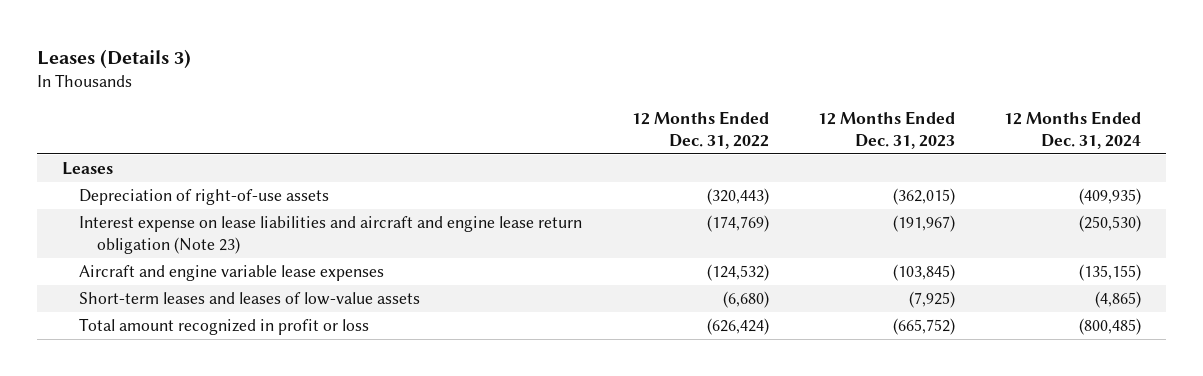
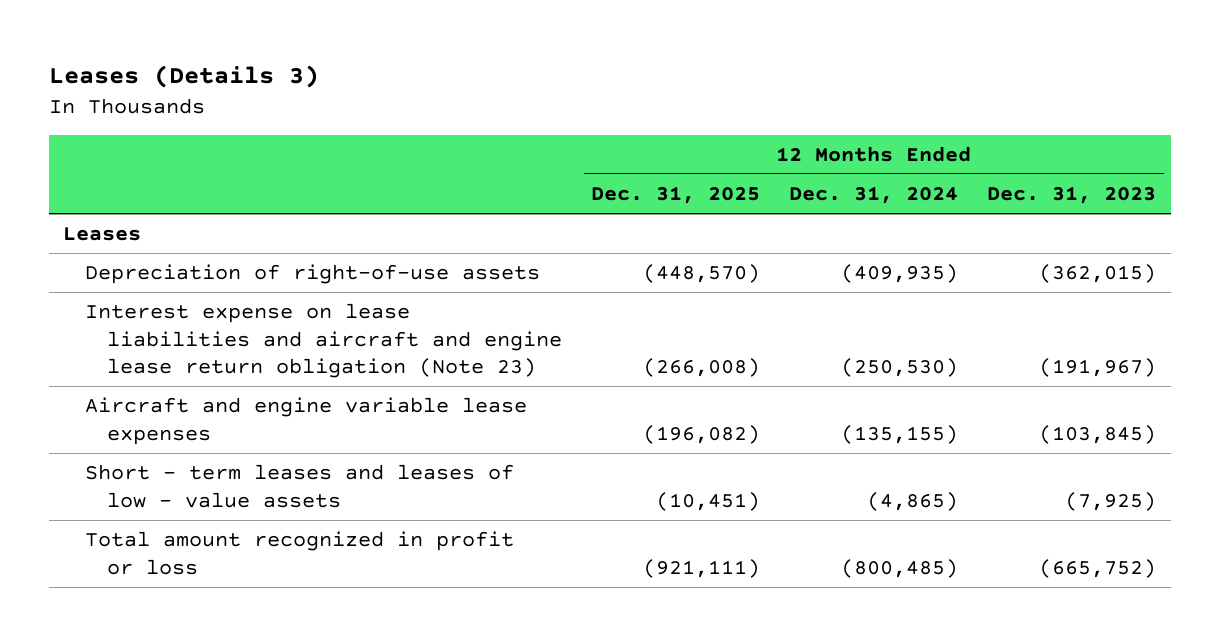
[631,110,769,149] 12 Months Ended Dec. 31, 2022 -> none
none -> [591,185,761,204] Dec. 31, 2025
[79,292,421,306] Short-term leases and leases of low-value assets -> [85,464,515,508] Short - term leases and leases of low - value assets

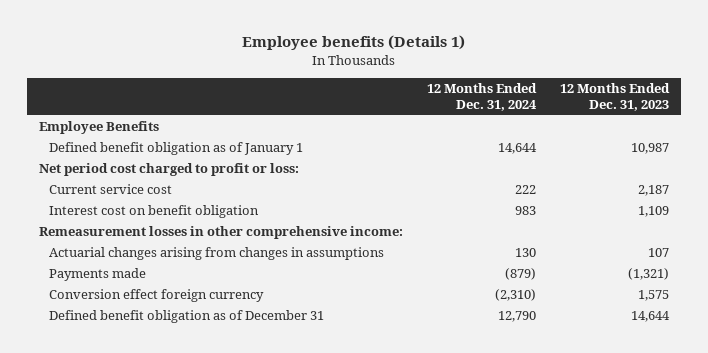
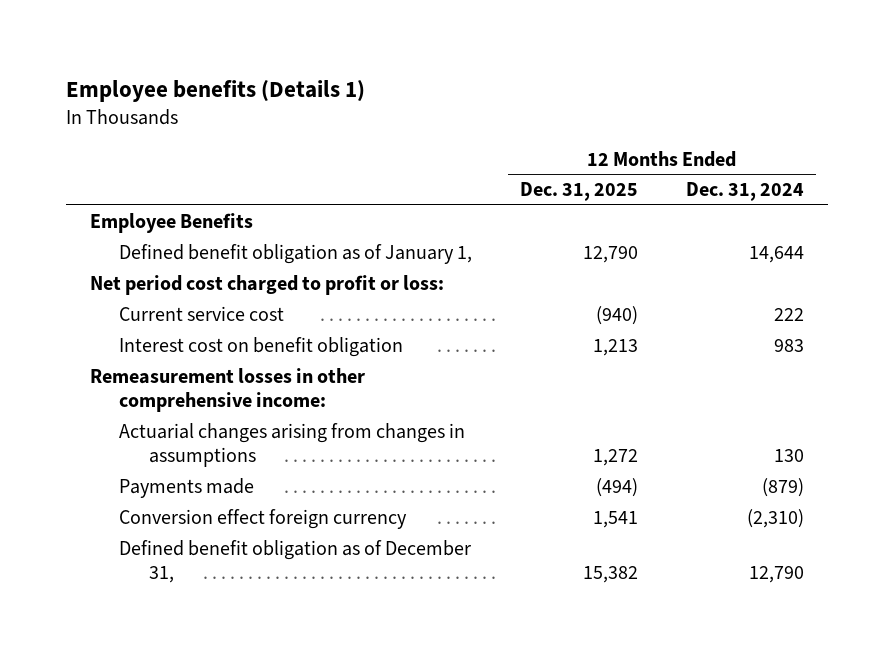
[559,82,670,111] 12 Months Ended Dec. 31, 2023 -> none
none -> [520,182,639,202] Dec. 31, 2025
[49,142,304,156] Defined benefit obligation as of January 1 -> [119,243,473,264] Defined benefit obligation as of January 1,
[49,310,325,324] Defined benefit obligation as of December 31 -> [119,539,472,583] Defined benefit obligation as of December 31,

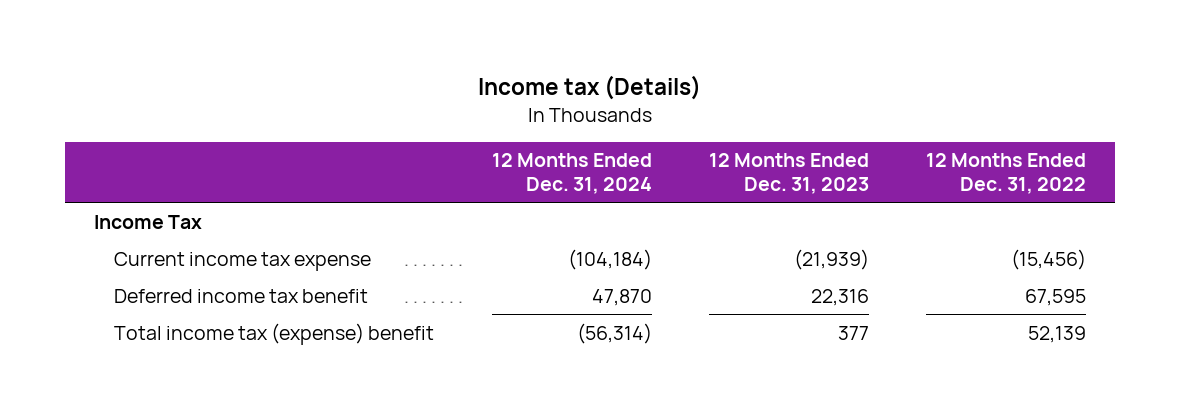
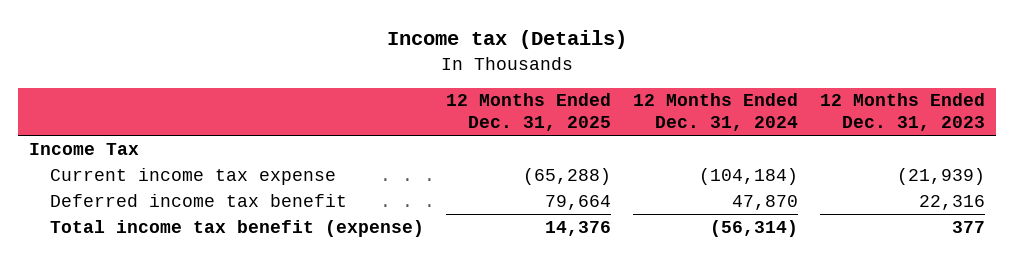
[926,153,1087,195] 12 Months Ended Dec. 31, 2022 -> none
none -> [445,93,611,131] 12 Months Ended Dec. 31, 2025
[114,322,435,345] Total income tax (expense) benefit -> [49,219,424,237] Total income tax benefit (expense)

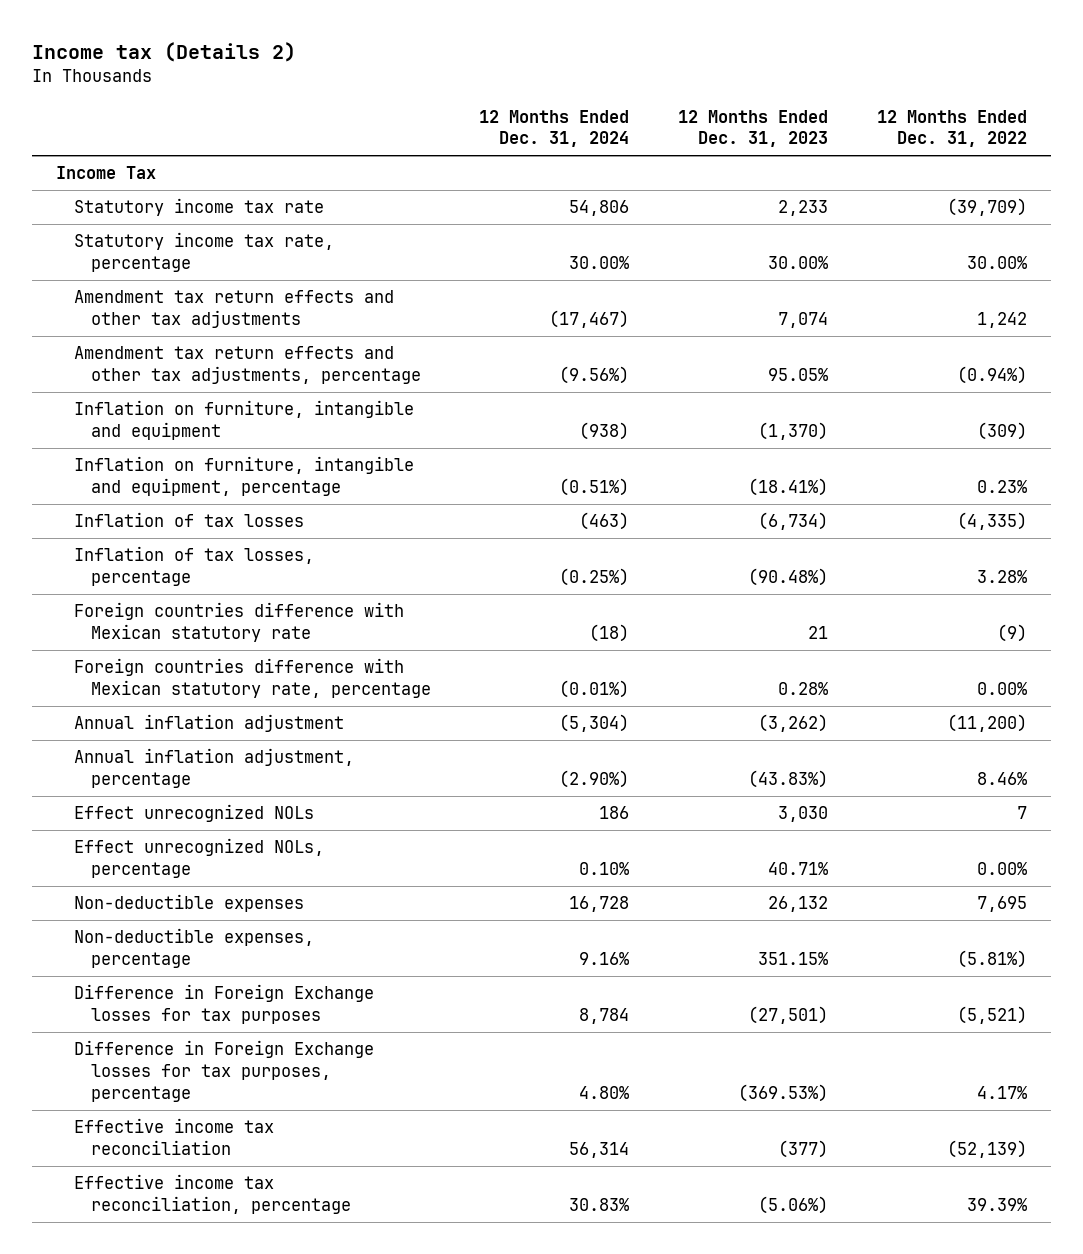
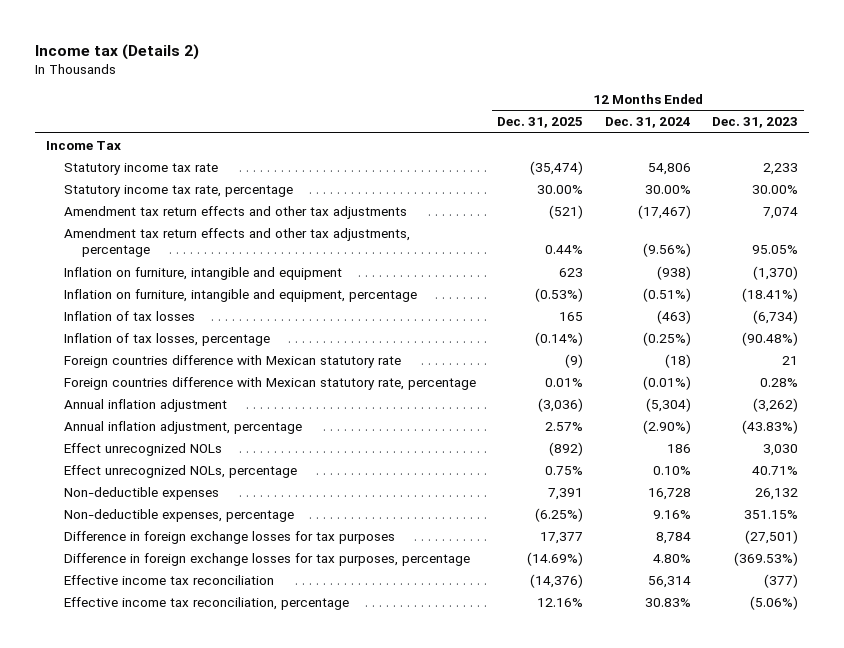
[876,109,1027,148] 12 Months Ended Dec. 31, 2022 -> none
none -> [497,117,584,129] Dec. 31, 2025
[73,984,374,1025] Difference in Foreign Exchange losses for tax purposes -> [63,531,395,545] Difference in foreign exchange losses for tax purposes
[73,1040,374,1103] Difference in Foreign Exchange losses for tax purposes, percentage -> [63,553,470,567] Difference in foreign exchange losses for tax purposes, percentage

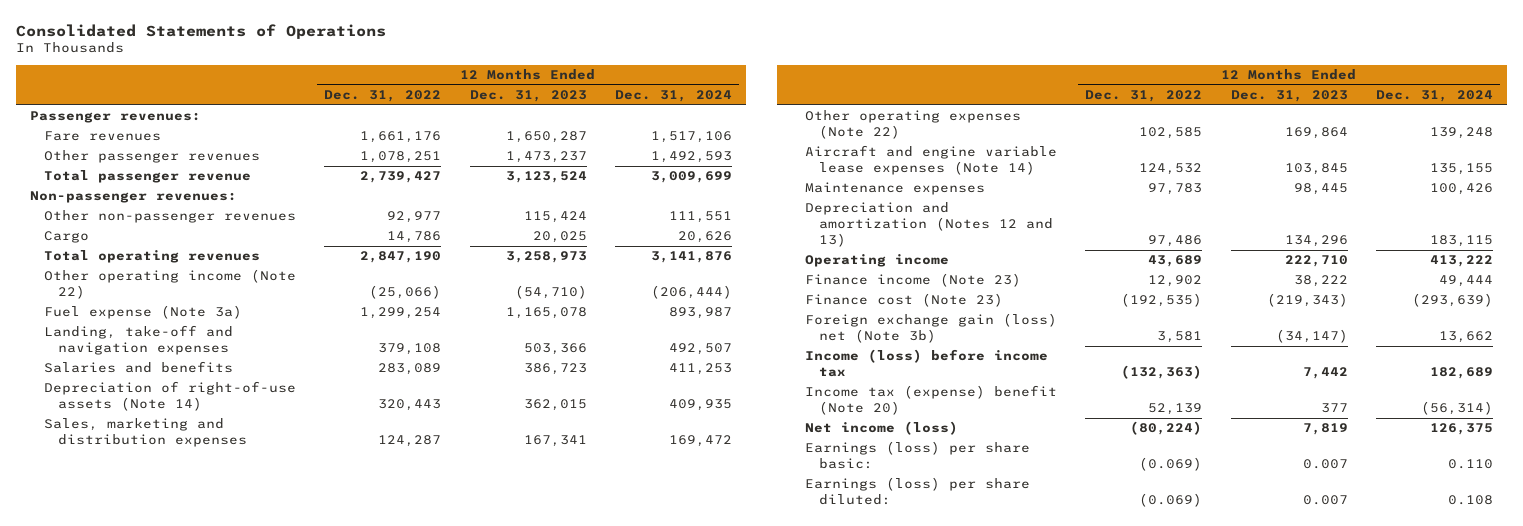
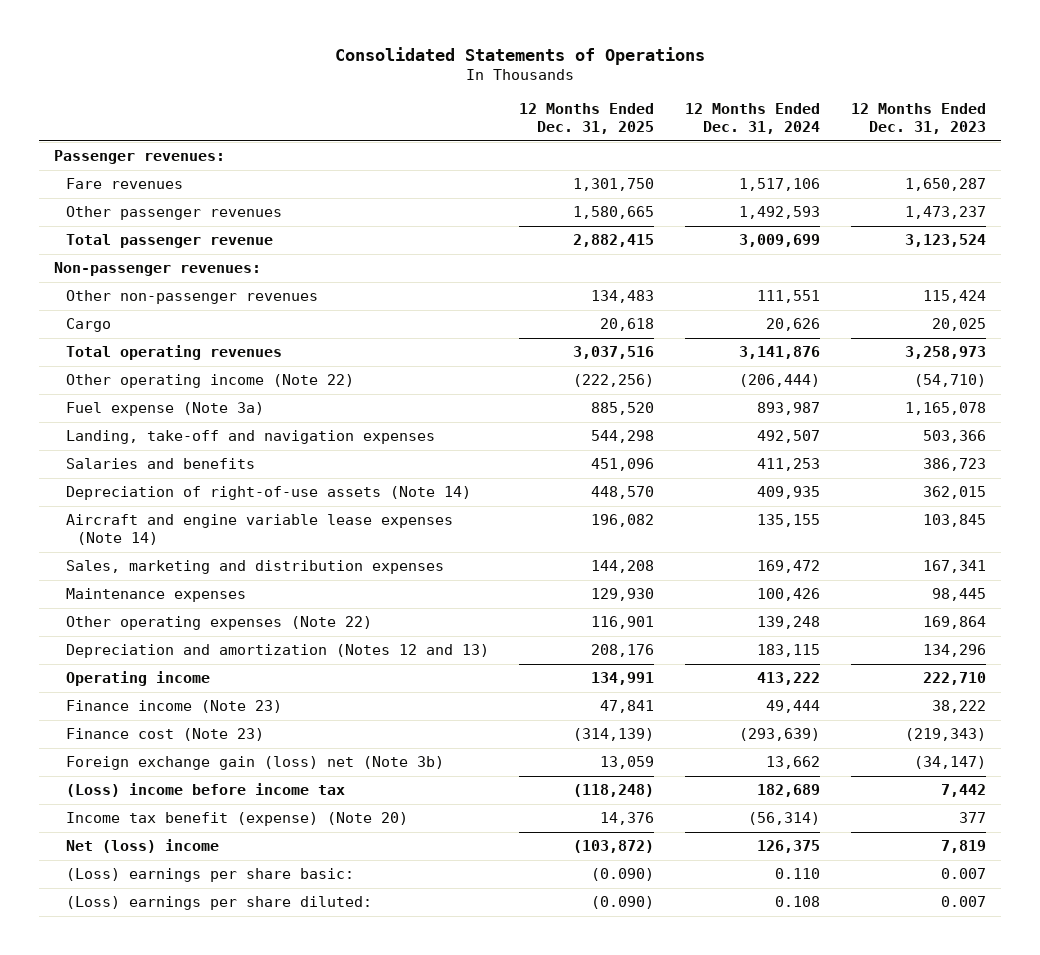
[324,90,442,103] Dec. 31, 2022 -> none
none -> [519,103,655,134] 12 Months Ended Dec. 31, 2025
[44,418,247,448] Sales, marketing and distribution expenses -> [65,560,444,575] Sales, marketing and distribution expenses
[805,110,1022,140] Other operating expenses (Note 22) -> [65,616,372,631] Other operating expenses (Note 22)
[805,349,1049,378] Income (loss) before income tax -> [65,783,345,798] (Loss) income before income tax
[805,385,1058,416] Income tax (expense) benefit (Note 20) -> [65,812,408,827] Income tax benefit (expense) (Note 20)
[805,421,959,436] Net income (loss) -> [65,839,219,854] Net (loss) income
[805,441,1031,470] Earnings (loss) per share basic: -> [65,868,354,883] (Loss) earnings per share basic:
[805,477,1031,506] Earnings (loss) per share diluted: -> [65,896,372,911] (Loss) earnings per share diluted:

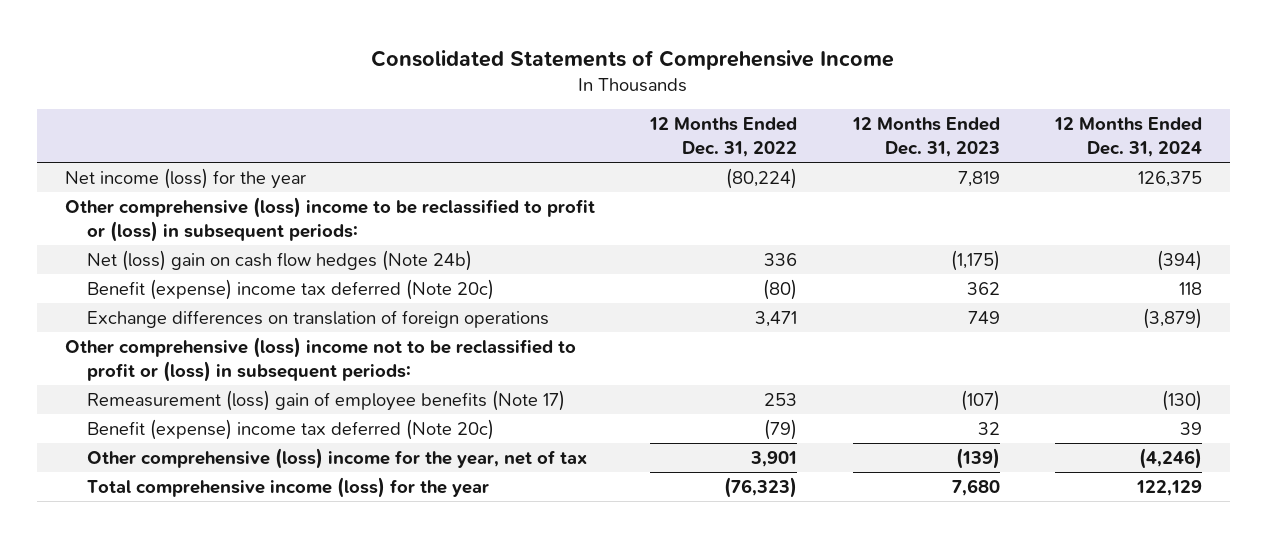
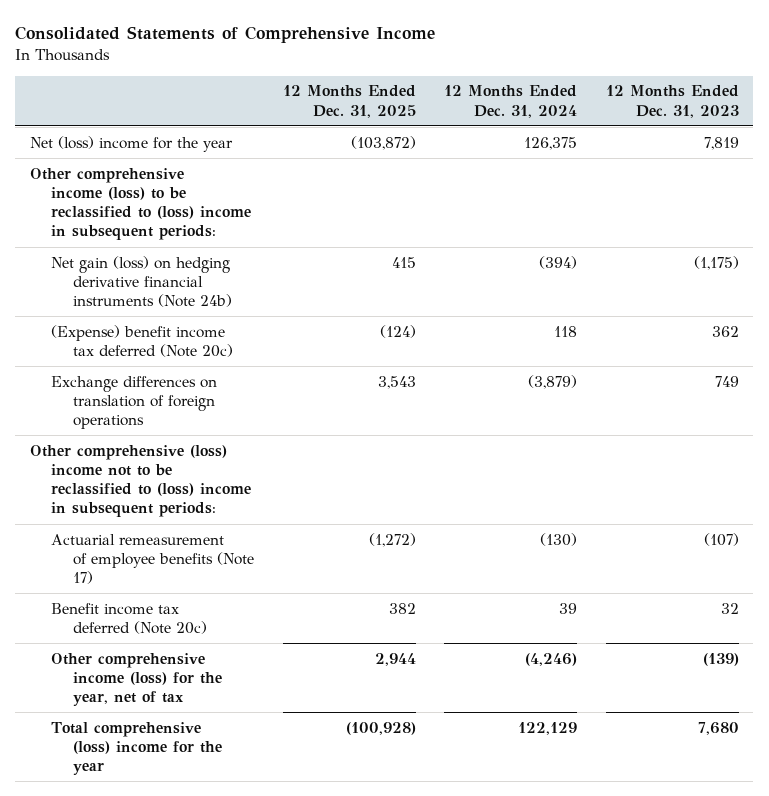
[649,117,798,157] 12 Months Ended Dec. 31, 2022 -> none
none -> [282,85,416,118] 12 Months Ended Dec. 31, 2025
[64,167,306,189] Net income (loss) for the year -> [29,135,233,152] Net (loss) income for the year
[64,196,595,242] Other comprehensive (loss) income to be reclassified to profit or (loss) in subsequent periods: -> [29,167,252,241] Other comprehensive income (loss) to be reclassified to (loss) income in subsequent periods:
[86,249,472,271] Net (loss) gain on cash flow hedges (Note 24b) -> [51,255,232,308] Net gain (loss) on hedging derivative financial instruments (Note 24b)
[86,278,494,300] Benefit (expense) income tax deferred (Note 20c) -> [51,324,233,358] (Expense) benefit income tax deferred (Note 20c)
[64,336,576,382] Other comprehensive (loss) income not to be reclassified to profit or (loss) in subsequent periods: -> [29,444,252,518] Other comprehensive (loss) income not to be reclassified to (loss) income in subsequent periods:
[86,389,565,411] Remeasurement (loss) gain of employee benefits (Note 17) -> [51,533,254,585] Actuarial remeasurement of employee benefits (Note 17)
[86,418,494,440] Benefit (expense) income tax deferred (Note 20c) -> [51,602,207,635] Benefit income tax deferred (Note 20c)
[86,447,587,469] Other comprehensive (loss) income for the year, net of tax -> [51,652,222,707] Other comprehensive income (loss) for the year, net of tax
[86,476,489,498] Total comprehensive income (loss) for the year -> [51,721,222,776] Total comprehensive (loss) income for the year

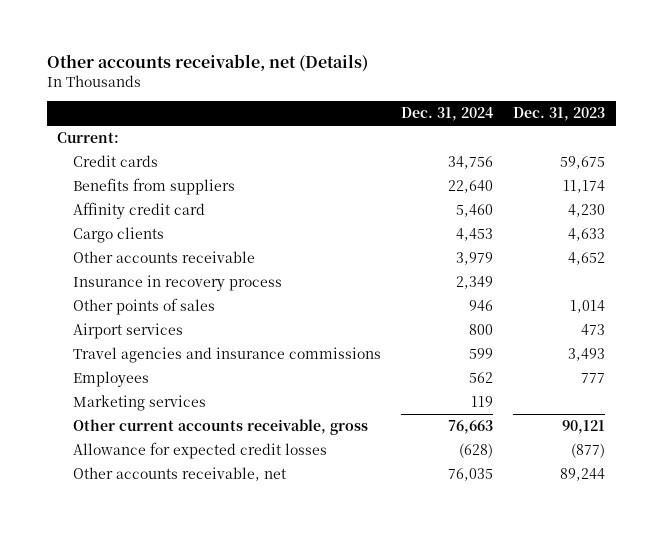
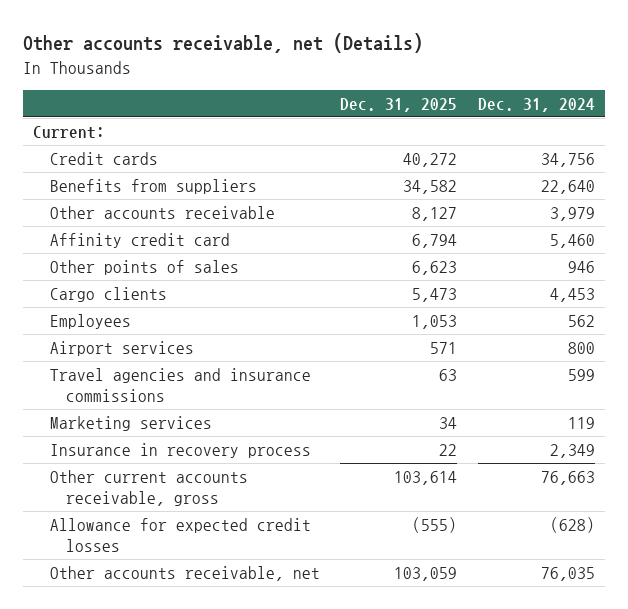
[513,107,606,122] Dec. 31, 2023 -> none
none -> [340,97,458,112] Dec. 31, 2025
[72,202,205,220] Affinity credit card -> [49,233,230,249] Affinity credit card
[72,227,164,244] Cargo clients -> [49,287,167,303] Cargo clients
[72,371,149,388] Employees -> [49,314,131,330] Employees
[72,275,282,292] Insurance in recovery process -> [49,443,311,459] Insurance in recovery process

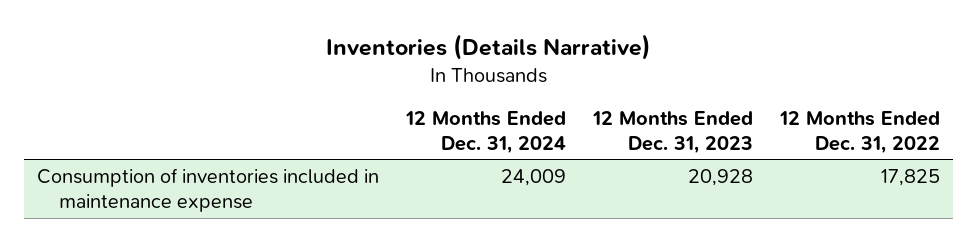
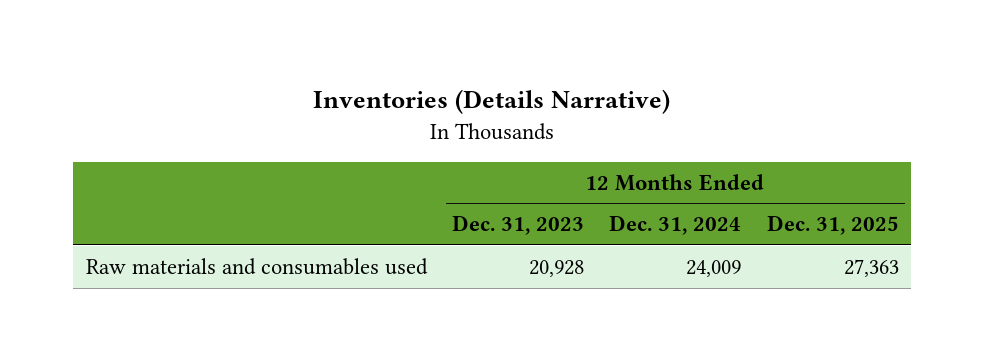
[778,110,940,154] 12 Months Ended Dec. 31, 2022 -> none
none -> [766,215,899,236] Dec. 31, 2025
[37,168,380,213] Consumption of inventories included in maintenance expense -> [85,258,428,276] Raw materials and consumables used

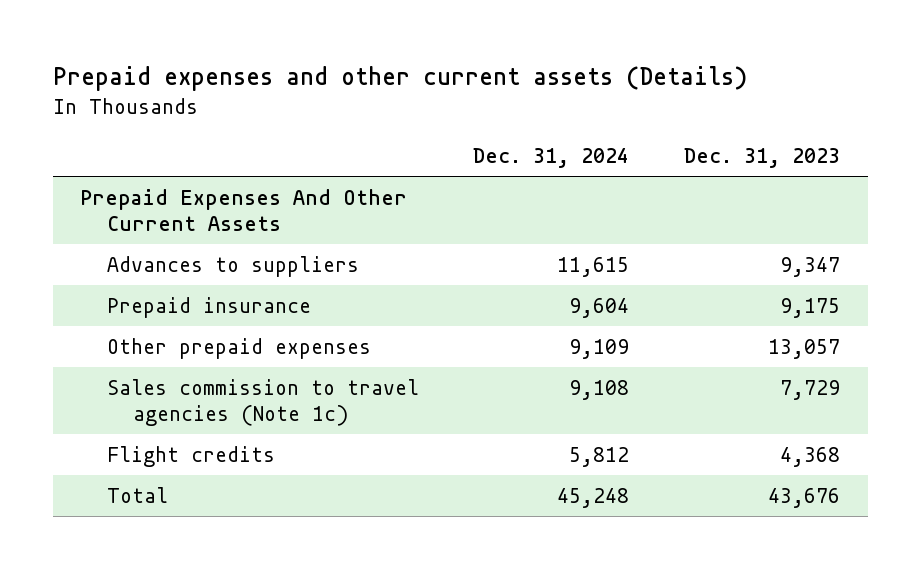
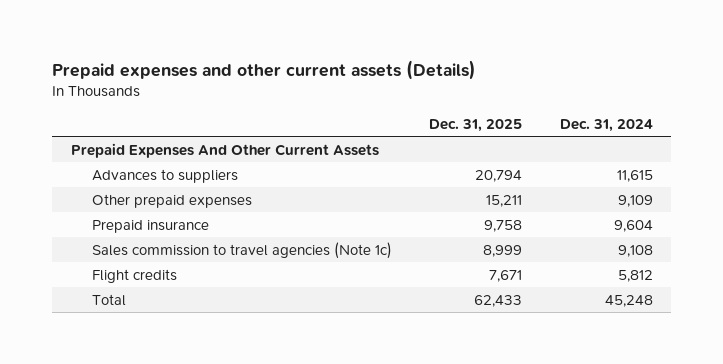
[684,147,841,168] Dec. 31, 2023 -> none
none -> [429,118,523,132] Dec. 31, 2025
[106,296,311,318] Prepaid insurance -> [92,219,210,233] Prepaid insurance

